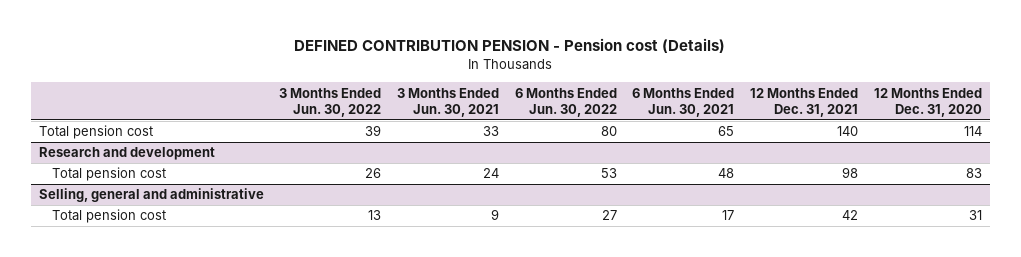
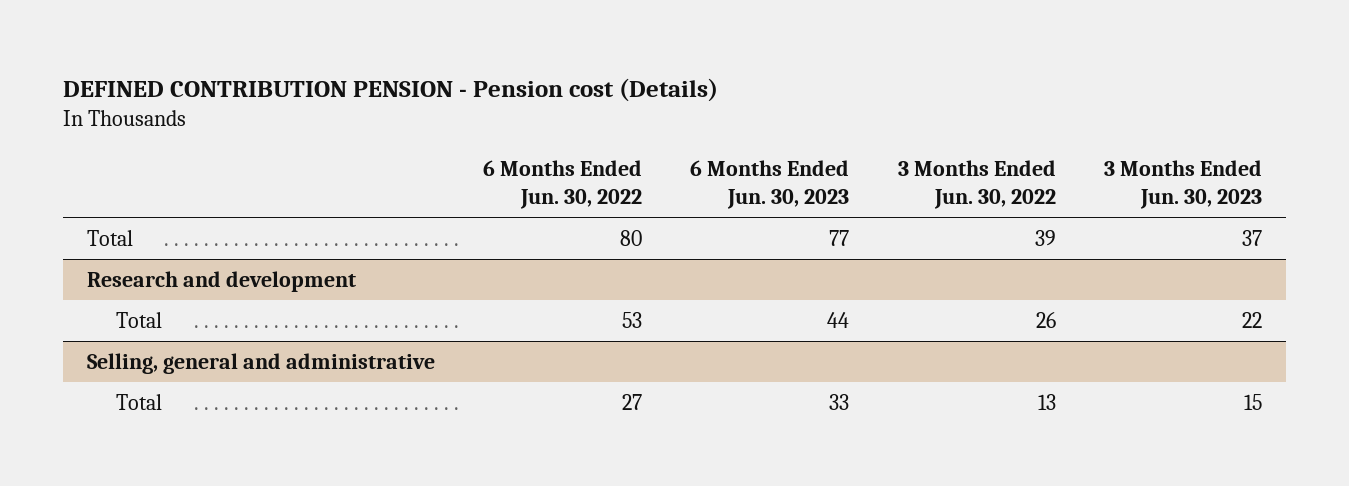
[397,87,500,118] 3 Months Ended Jun. 30, 2021 -> none
[632,87,735,118] 6 Months Ended Jun. 30, 2021 -> none
[750,87,859,118] 12 Months Ended Dec. 31, 2021 -> none
[873,87,982,118] 12 Months Ended Dec. 31, 2020 -> none
none -> [690,160,850,209] 6 Months Ended Jun. 30, 2023
none -> [1103,160,1262,209] 3 Months Ended Jun. 30, 2023
[38,125,153,140] Total pension cost -> [87,230,134,247] Total
[52,167,167,182] Total pension cost -> [116,312,163,329] Total
[52,209,167,224] Total pension cost -> [116,394,163,411] Total

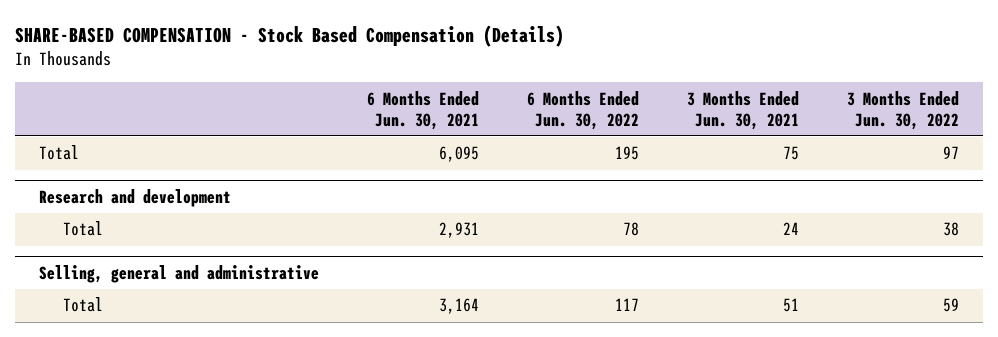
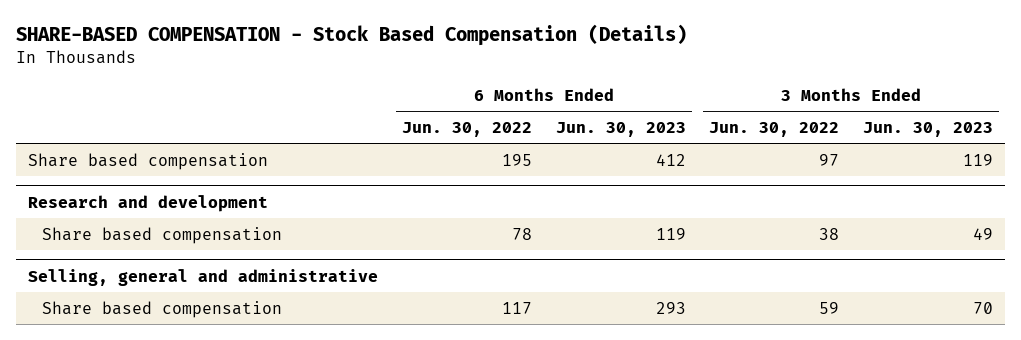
[367,90,480,130] 6 Months Ended Jun. 30, 2021 -> none
[687,90,800,130] 3 Months Ended Jun. 30, 2021 -> none
none -> [555,122,686,138] Jun. 30, 2023
none -> [863,122,994,138] Jun. 30, 2023
[38,145,79,161] Total -> [28,152,269,170] Share based compensation
[62,221,103,237] Total -> [42,226,283,244] Share based compensation
[62,297,103,313] Total -> [42,300,283,318] Share based compensation

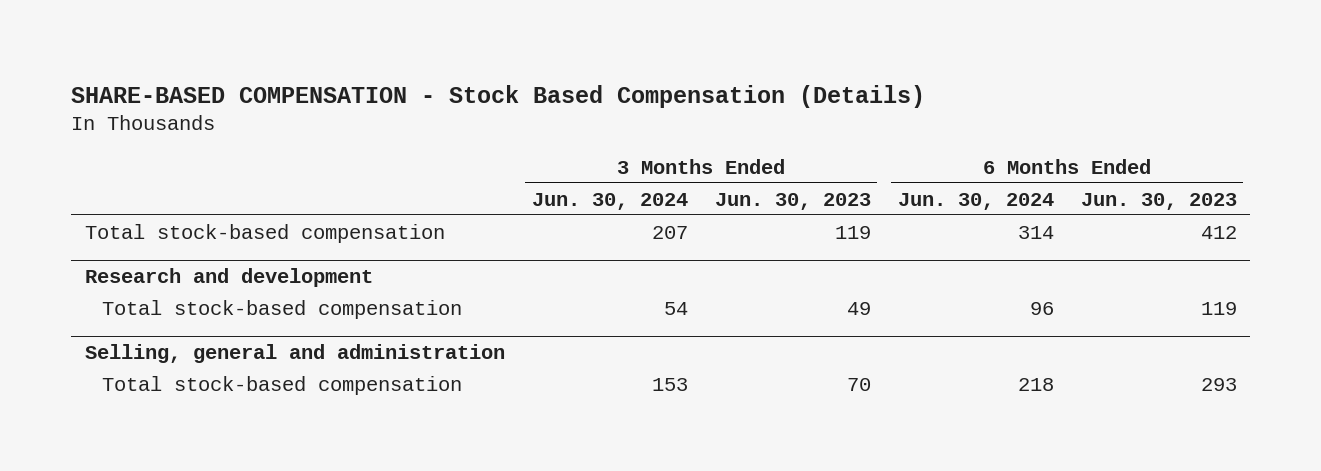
[401,122,532,138] Jun. 30, 2022 -> none
[709,122,840,138] Jun. 30, 2022 -> none
none -> [531,192,688,210] Jun. 30, 2024
none -> [897,192,1054,210] Jun. 30, 2024
[28,152,269,170] Share based compensation -> [84,223,445,243] Total stock-based compensation
[42,226,283,244] Share based compensation -> [101,299,462,319] Total stock-based compensation
[28,268,379,286] Selling, general and administrative -> [84,343,505,363] Selling, general and administration
[42,300,283,318] Share based compensation -> [101,375,462,395] Total stock-based compensation

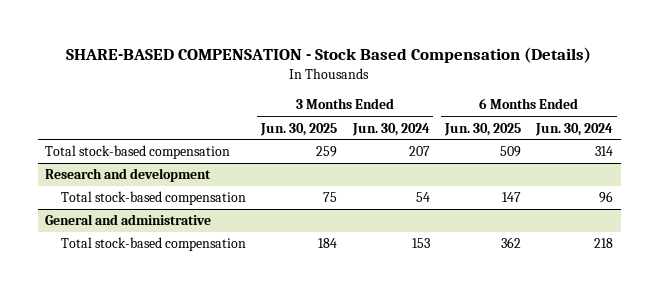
[714,192,871,210] Jun. 30, 2023 -> none
[1080,192,1237,210] Jun. 30, 2023 -> none
none -> [260,122,338,136] Jun. 30, 2025
none -> [443,122,521,136] Jun. 30, 2025
[84,343,505,363] Selling, general and administration -> [45,214,212,226] General and administrative

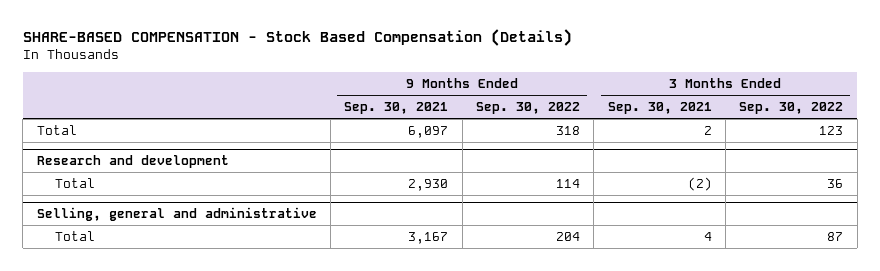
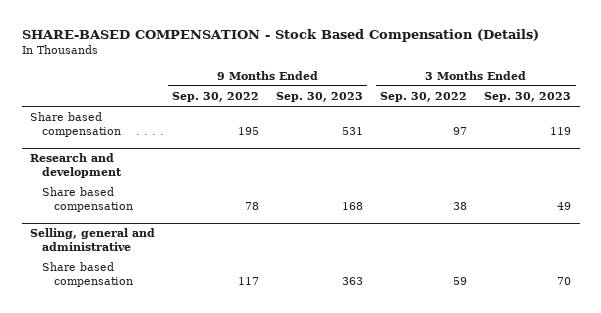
[344,102,449,115] Sep. 30, 2021 -> none
[607,102,712,115] Sep. 30, 2021 -> none
none -> [276,92,364,103] Sep. 30, 2023
none -> [484,92,572,103] Sep. 30, 2023
[36,124,77,135] Total -> none
none -> [30,112,122,138] Share based compensation
[55,177,96,188] Total -> none
none -> [42,187,134,213] Share based compensation
[55,230,96,241] Total -> none
none -> [42,262,134,288] Share based compensation

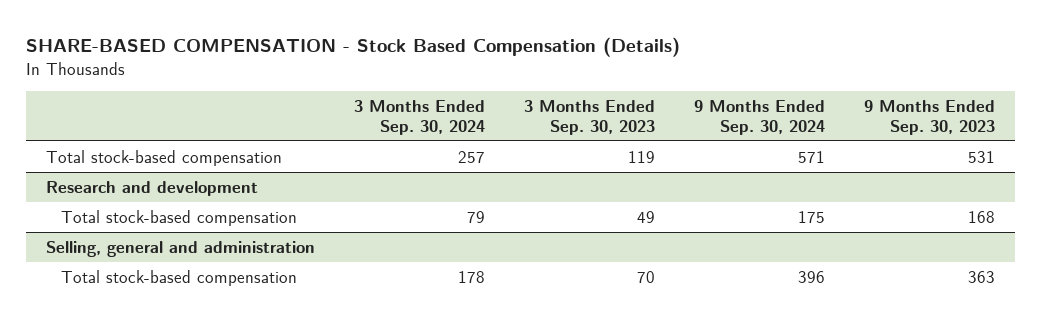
[172,92,260,103] Sep. 30, 2022 -> none
[380,92,468,103] Sep. 30, 2022 -> none
none -> [353,100,485,135] 3 Months Ended Sep. 30, 2024
none -> [694,100,826,135] 9 Months Ended Sep. 30, 2024
[30,112,122,138] Share based compensation -> [45,149,282,166] Total stock-based compensation
[42,187,134,213] Share based compensation -> [61,209,298,226] Total stock-based compensation
[30,228,156,252] Selling, general and administrative -> [45,240,315,257] Selling, general and administration
[42,262,134,288] Share based compensation -> [61,269,298,286] Total stock-based compensation

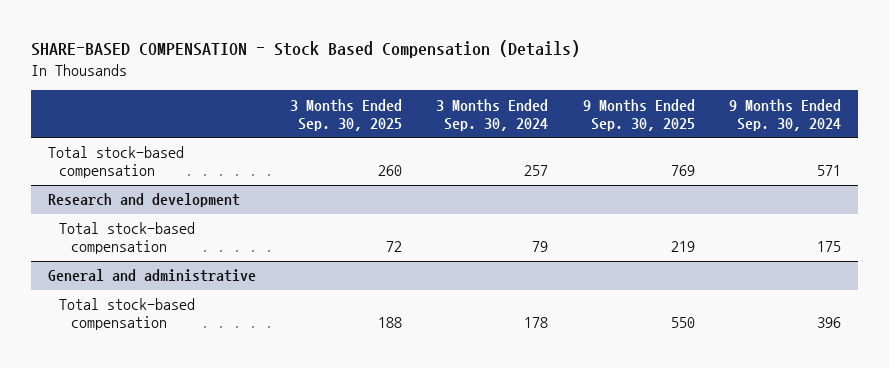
[523,100,655,135] 3 Months Ended Sep. 30, 2023 -> none
[864,100,996,135] 9 Months Ended Sep. 30, 2023 -> none
none -> [290,98,403,131] 3 Months Ended Sep. 30, 2025
none -> [582,98,695,131] 9 Months Ended Sep. 30, 2025
[45,240,315,257] Selling, general and administration -> [47,269,256,283] General and administrative

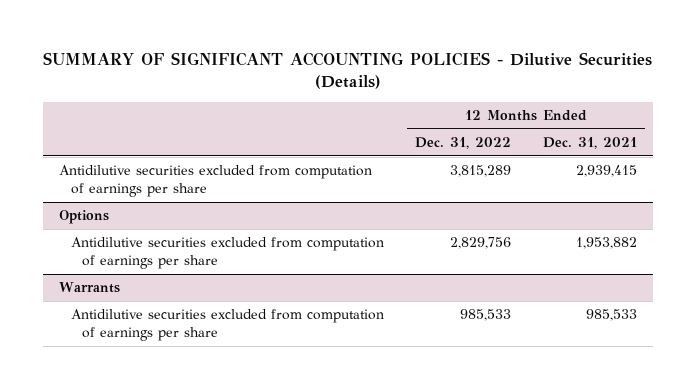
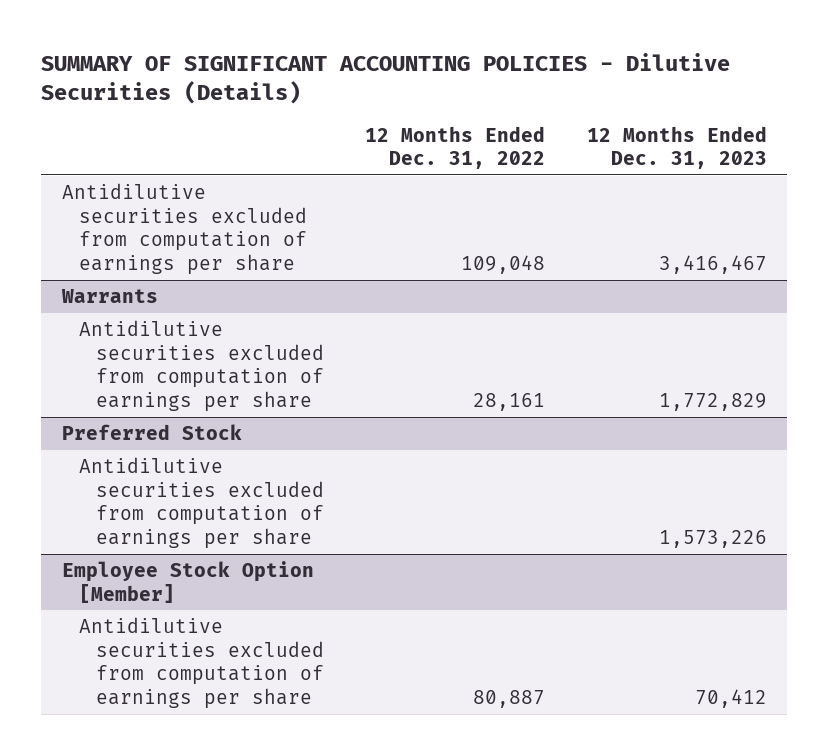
[542,137,637,150] Dec. 31, 2021 -> none
none -> [586,125,767,170] 12 Months Ended Dec. 31, 2023
[59,210,110,225] Options -> none
[70,237,384,270] Antidilutive securities excluded from computation of earnings per share -> none
[450,165,512,178] 3,815,289 -> [461,254,546,274] 109,048
[460,309,512,322] 985,533 -> [473,392,546,411] 28,161
none -> [62,423,243,440] Preferred Stock
none -> [78,456,324,549] Antidilutive securities excluded from computation of earnings per share
none -> [62,560,315,603] Employee Stock Option [Member]
none -> [78,616,324,709] Antidilutive securities excluded from computation of earnings per share

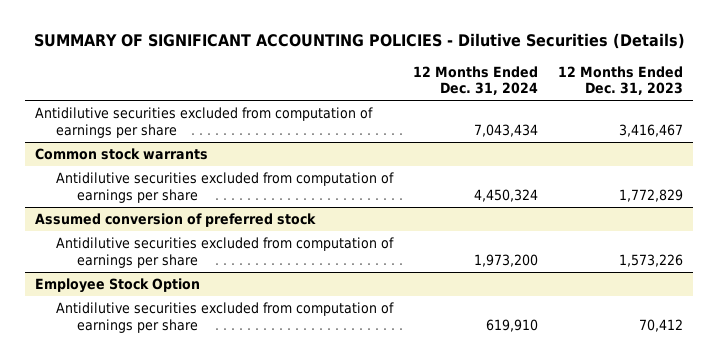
[365,125,546,170] 12 Months Ended Dec. 31, 2022 -> none
none -> [412,65,538,96] 12 Months Ended Dec. 31, 2024
[61,288,159,303] Warrants -> [34,148,208,161] Common stock warrants
[62,423,243,440] Preferred Stock -> [34,213,316,228] Assumed conversion of preferred stock
[62,560,315,603] Employee Stock Option [Member] -> [34,278,200,294] Employee Stock Option

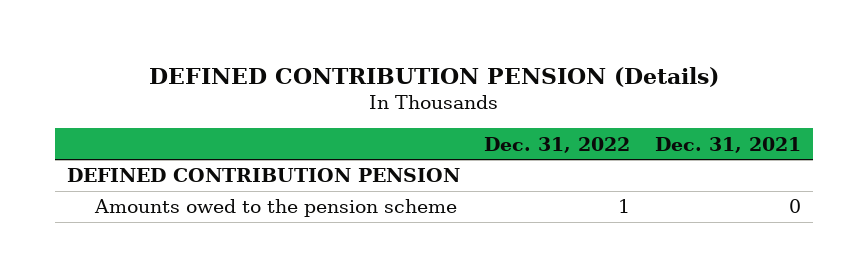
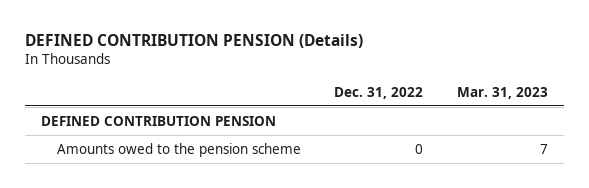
[654,136,801,153] Dec. 31, 2021 -> none
none -> [456,86,548,99] Mar. 31, 2023
[618,199,631,214] 1 -> [415,143,424,154] 0

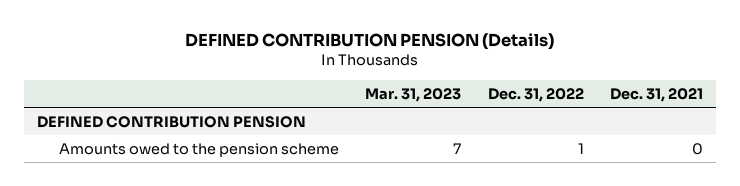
none -> [610,87,704,102] Dec. 31, 2021
[415,143,424,154] 0 -> [577,142,584,154] 1

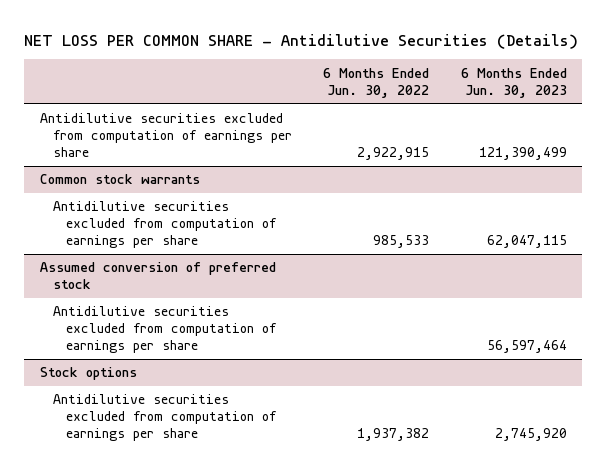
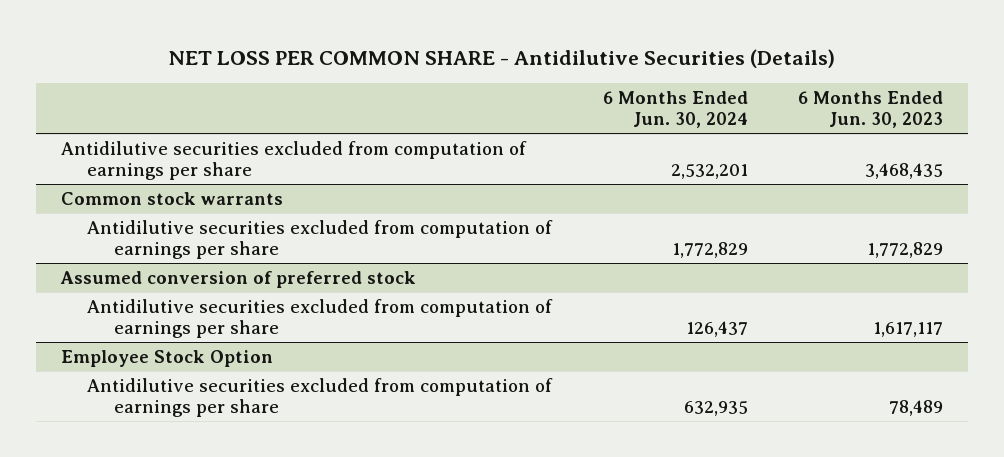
[323,67,430,98] 6 Months Ended Jun. 30, 2022 -> none
none -> [602,90,748,129] 6 Months Ended Jun. 30, 2024
[478,147,567,161] 121,390,499 -> [864,163,943,180] 3,468,435
[486,235,567,249] 62,047,115 -> [866,242,943,259] 1,772,829
[486,340,567,354] 56,597,464 -> [872,322,943,338] 1,617,117
[39,367,137,381] Stock options -> [61,349,274,367] Employee Stock Option
[494,428,567,442] 2,745,920 -> [888,400,943,417] 78,489

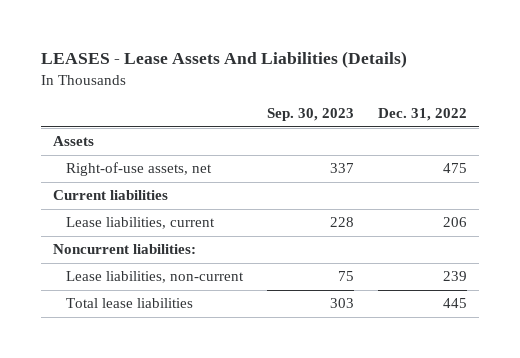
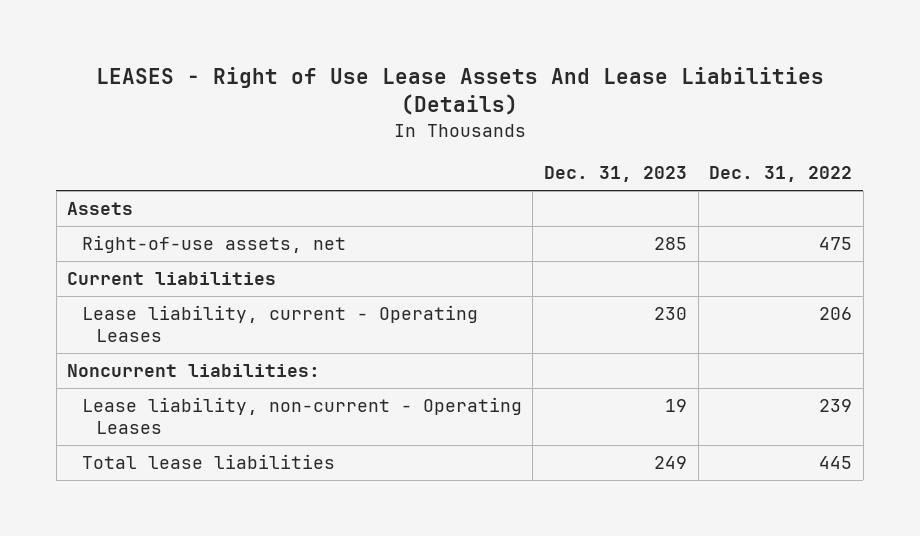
[40,51,407,69] LEASES - Lease Assets And Liabilities (Details) -> [95,67,824,116] LEASES - Right of Use Lease Assets And Lease Liabilities (Details)
[267,108,355,122] Sep. 30, 2023 -> none
none -> [543,166,687,183] Dec. 31, 2023
[66,217,216,230] Lease liabilities, current -> [81,305,478,343] Lease liability, current - Operating Leases
[66,271,245,284] Lease liabilities, non-current -> [81,397,522,435] Lease liability, non-current - Operating Leases

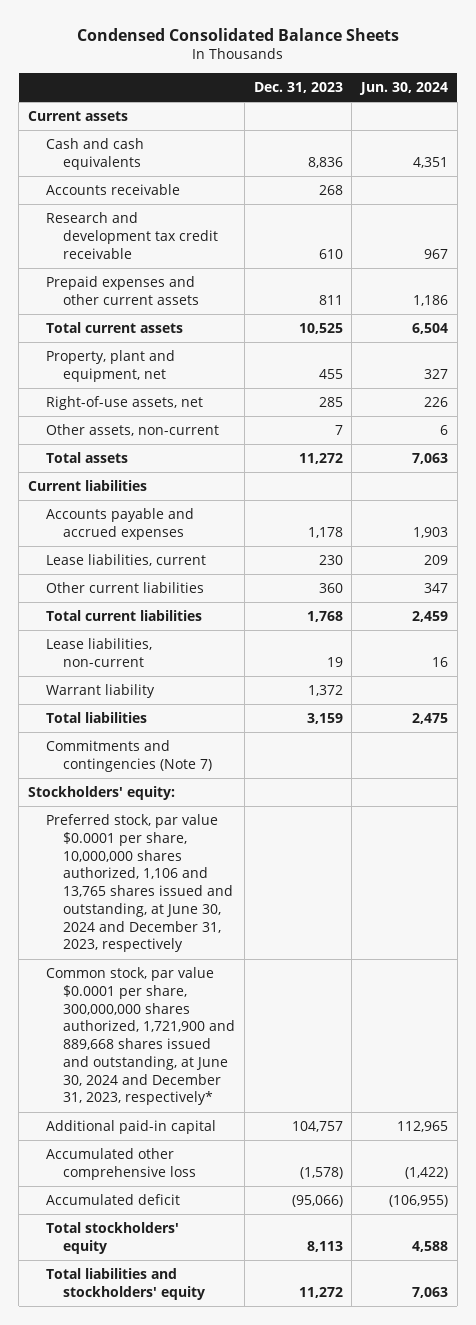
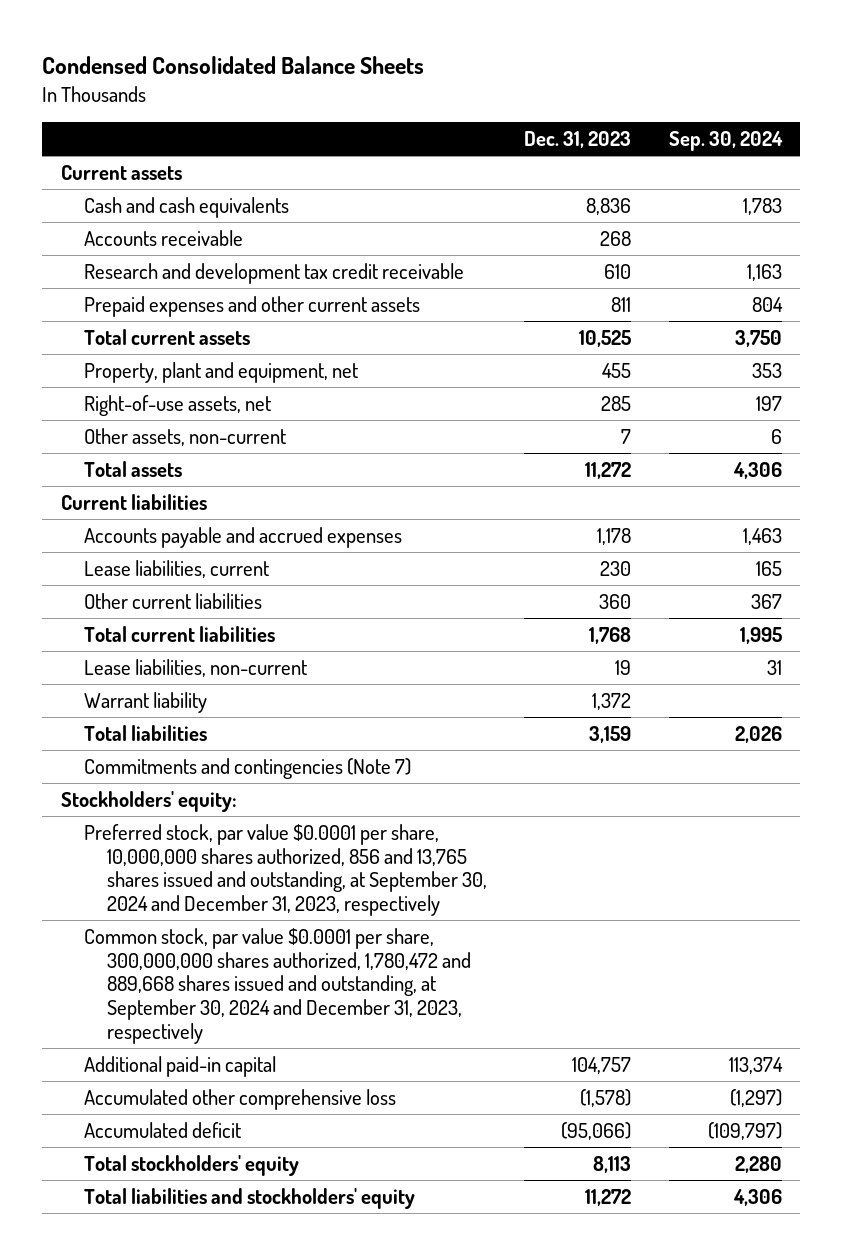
[358,82,448,96] Jun. 30, 2024 -> none
none -> [668,131,783,152] Sep. 30, 2024
[45,813,234,953] Preferred stock, par value $0.0001 per share, 10,000,000 shares authorized, 1,106 and 13,765 shares issued and outstanding, at June 30, 2024 and December 31, 2023, respectively -> [83,824,488,916] Preferred stock, par value $0.0001 per share, 10,000,000 shares authorized, 856 and 13,765 shares issued and outstanding, at September 30, 2024 and December 31, 2023, respectively
[45,966,236,1106] Common stock, par value $0.0001 per share, 300,000,000 shares authorized, 1,721,900 and 889,668 shares issued and outstanding, at June 30, 2024 and December 31, 2023, respectively* -> [83,928,472,1044] Common stock, par value $0.0001 per share, 300,000,000 shares authorized, 1,780,472 and 889,668 shares issued and outstanding, at September 30, 2024 and December 31, 2023, respectively

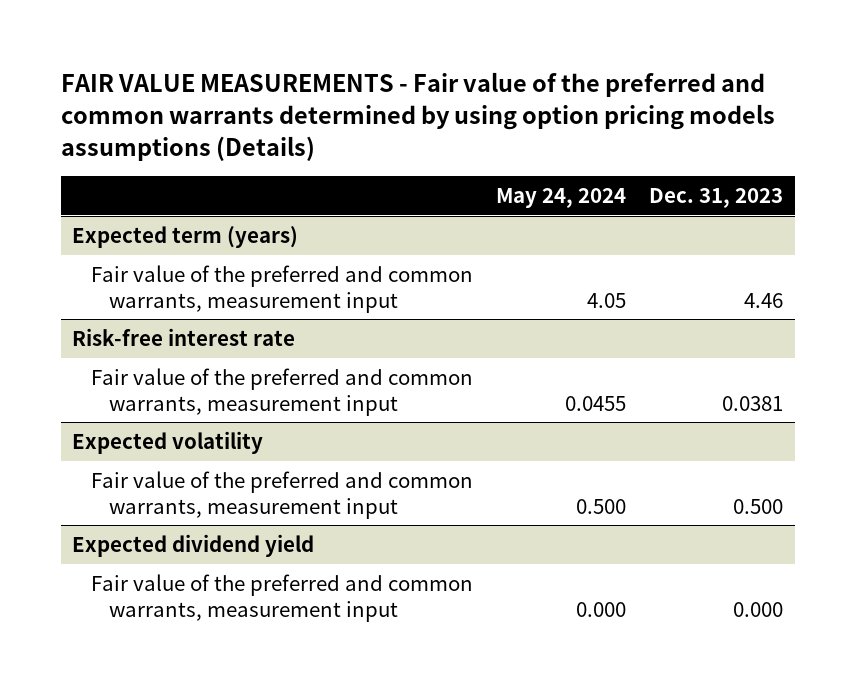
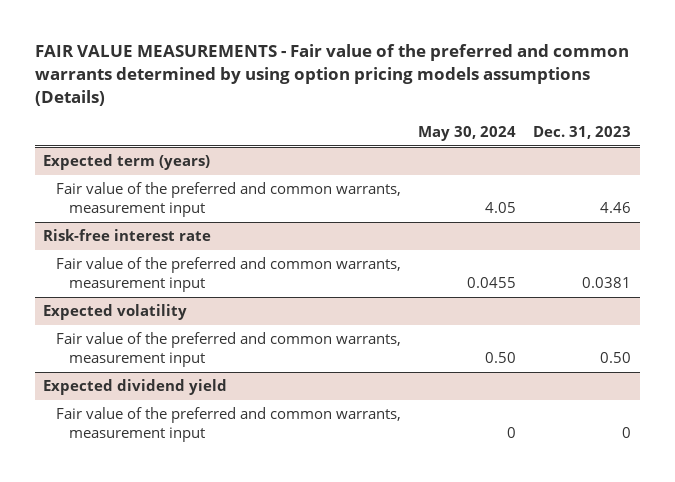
[495,187,626,208] May 24, 2024 -> none
none -> [418,125,517,141] May 30, 2024
[733,498,784,514] 0.500 -> [600,352,632,364] 0.50
[733,601,784,617] 0.000 -> [622,427,632,439] 0

